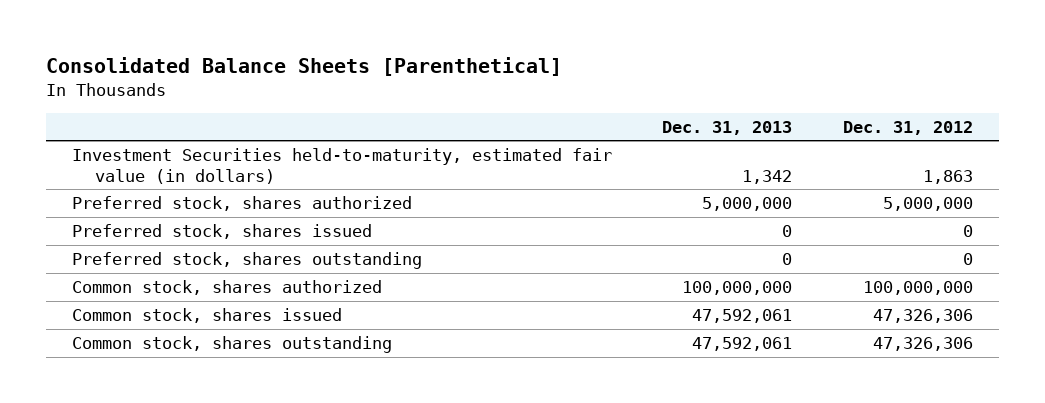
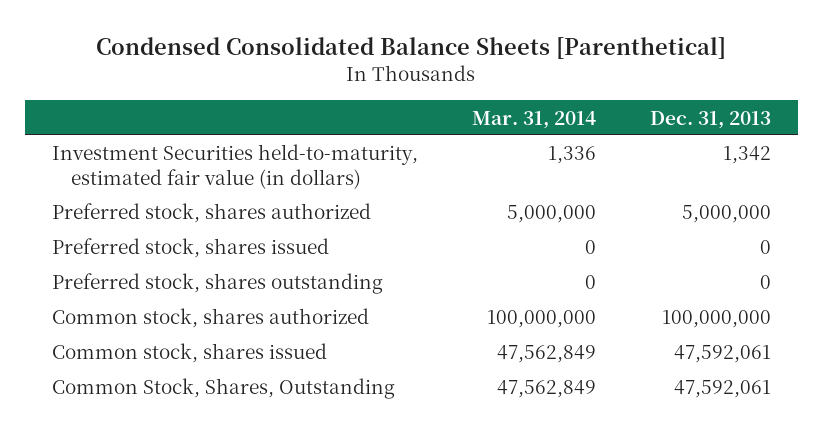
[46,56,563,76] Consolidated Balance Sheets [Parenthetical] -> [96,37,727,60] Condensed Consolidated Balance Sheets [Parenthetical]
[843,120,974,135] Dec. 31, 2012 -> none
none -> [471,110,596,129] Mar. 31, 2014
[71,336,392,354] Common stock, shares outstanding -> [52,378,396,400] Common Stock, Shares, Outstanding

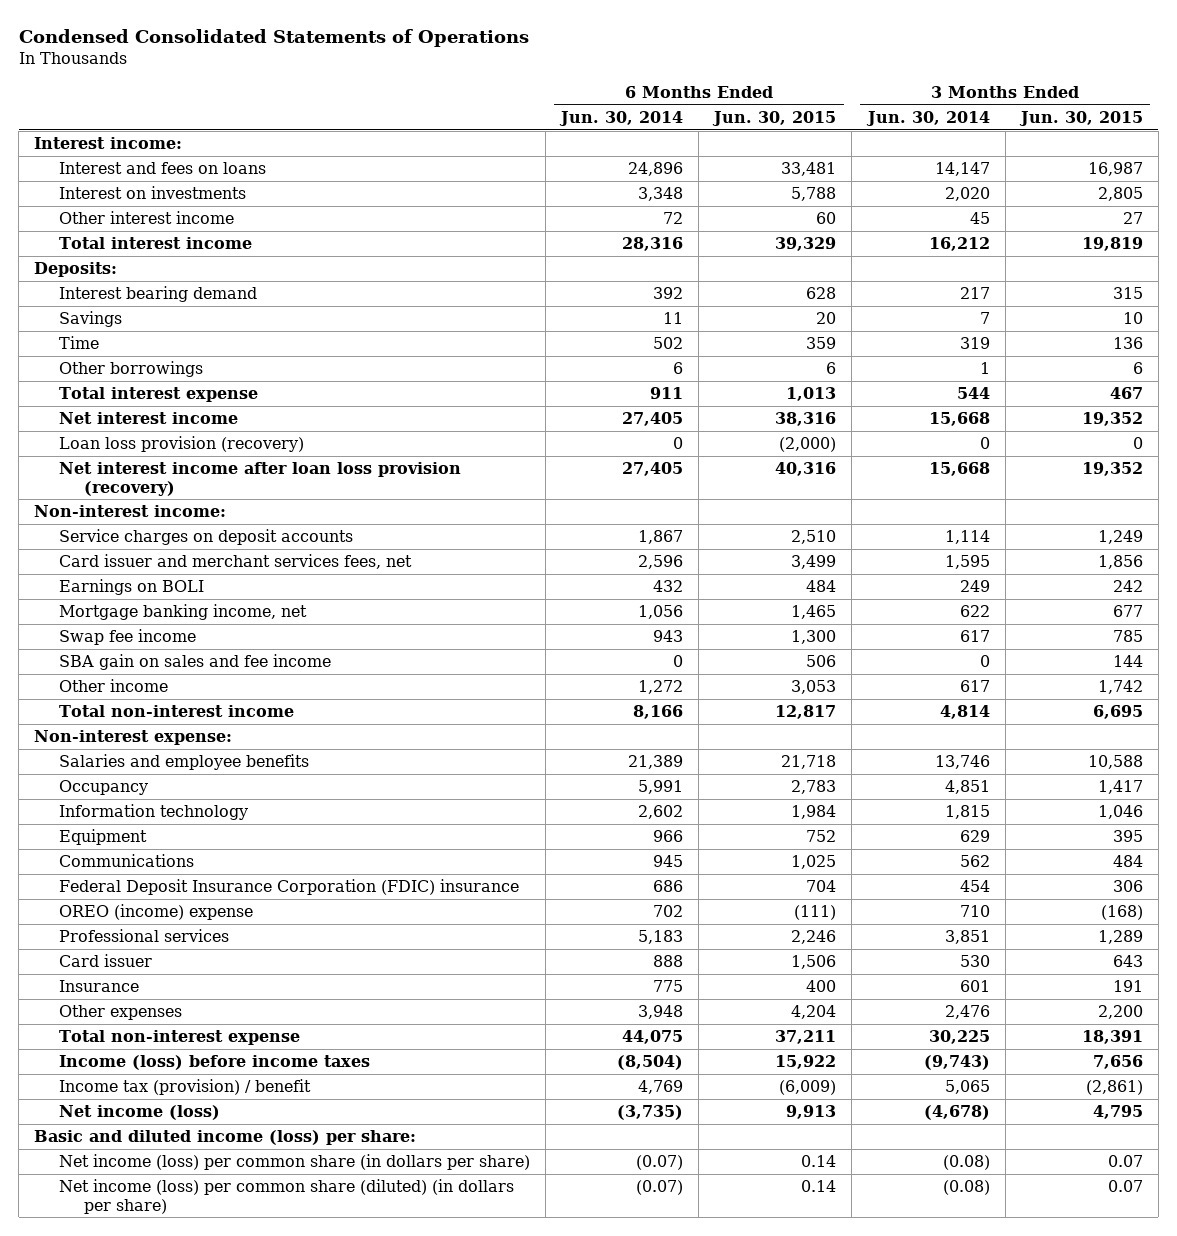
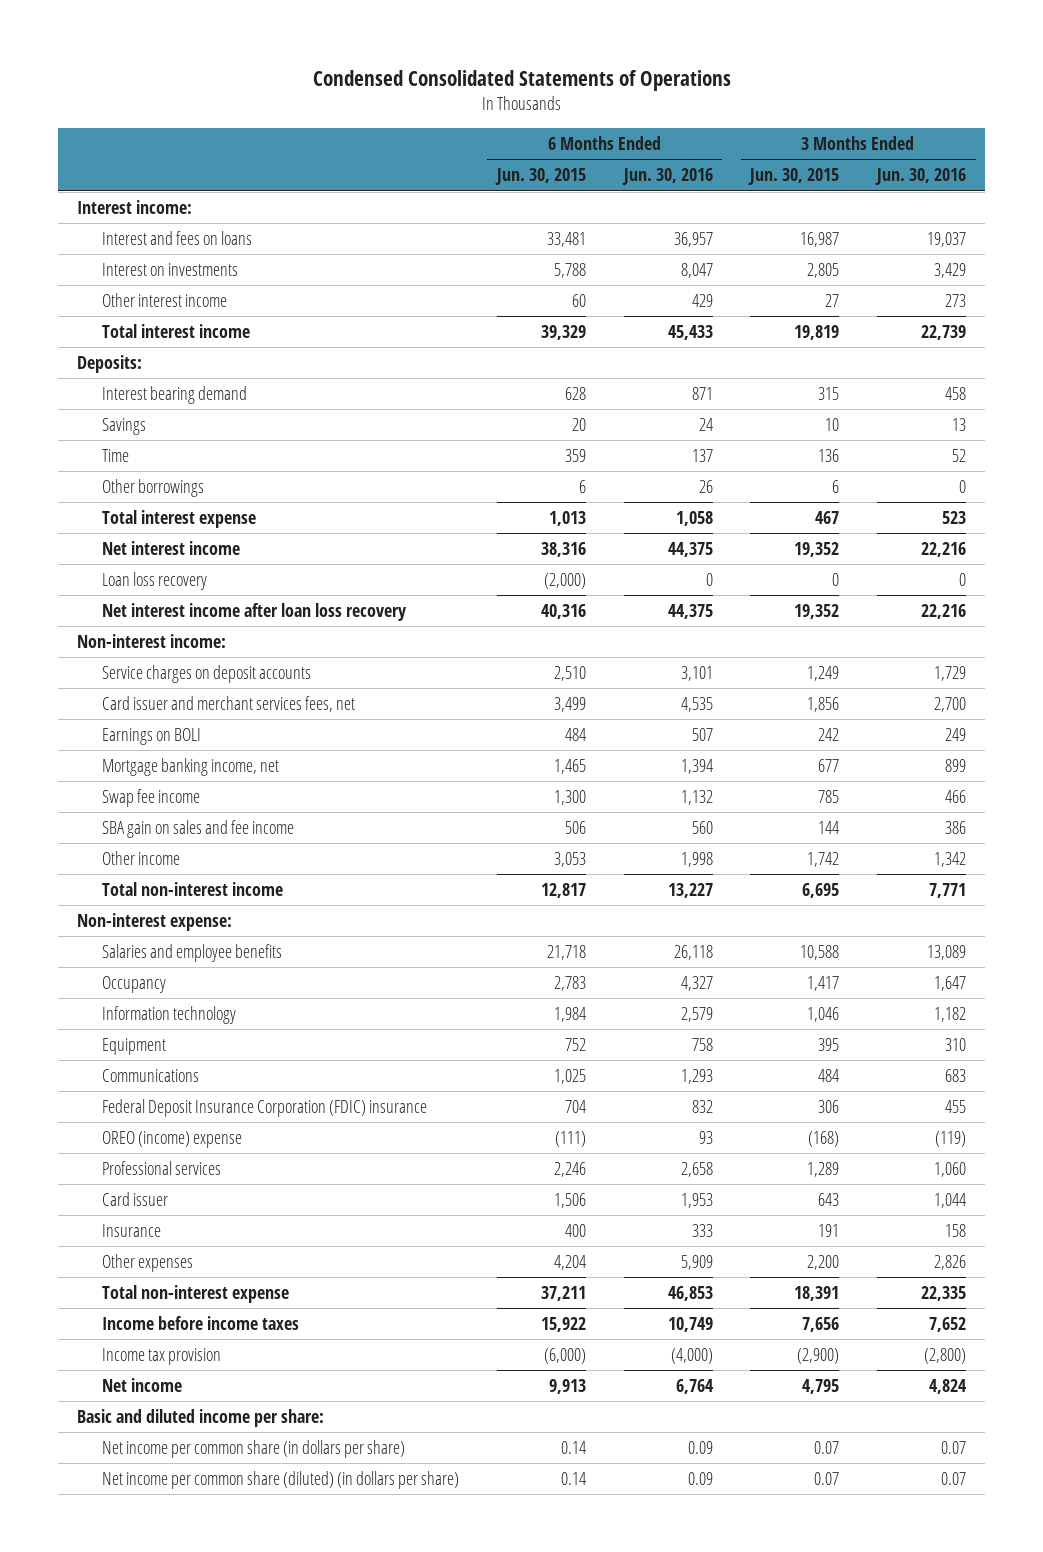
[559,110,684,126] Jun. 30, 2014 -> none
[865,110,990,126] Jun. 30, 2014 -> none
none -> [621,168,713,186] Jun. 30, 2016
none -> [875,168,967,186] Jun. 30, 2016
[59,436,305,453] Loan loss provision (recovery) -> [102,571,208,590] Loan loss recovery
[59,462,462,496] Net interest income after loan loss provision (recovery) -> [102,602,408,621] Net interest income after loan loss recovery
[59,1055,371,1071] Income (loss) before income taxes -> [102,1315,300,1330] Income before income taxes
[59,1079,312,1096] Income tax (provision) / benefit -> [102,1347,222,1365] Income tax provision
[779,1080,837,1096] (6,009) -> [543,1347,586,1364] (6,000)
[1085,1080,1143,1096] (2,861) -> [797,1347,840,1364] (2,900)
[59,1105,221,1121] Net income (loss) -> [102,1377,183,1392] Net income
[34,1130,417,1146] Basic and diluted income (loss) per share: -> [76,1408,324,1427] Basic and diluted income per share:
[59,1154,531,1171] Net income (loss) per common share (in dollars per share) -> [102,1439,406,1458] Net income per common share (in dollars per share)
[59,1179,515,1214] Net income (loss) per common share (diluted) (in dollars per share) -> [102,1470,460,1489] Net income per common share (diluted) (in dollars per share)

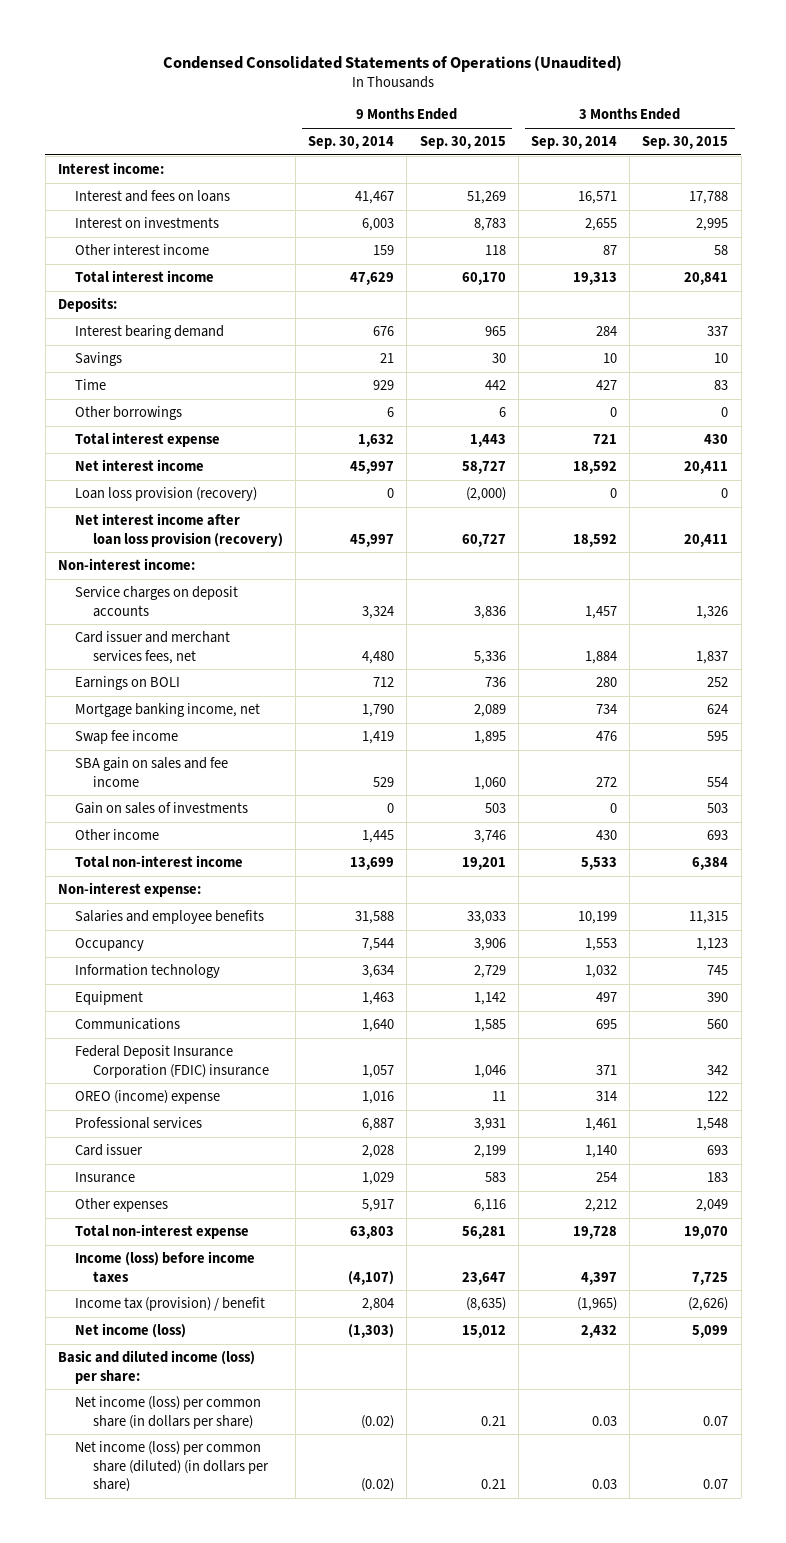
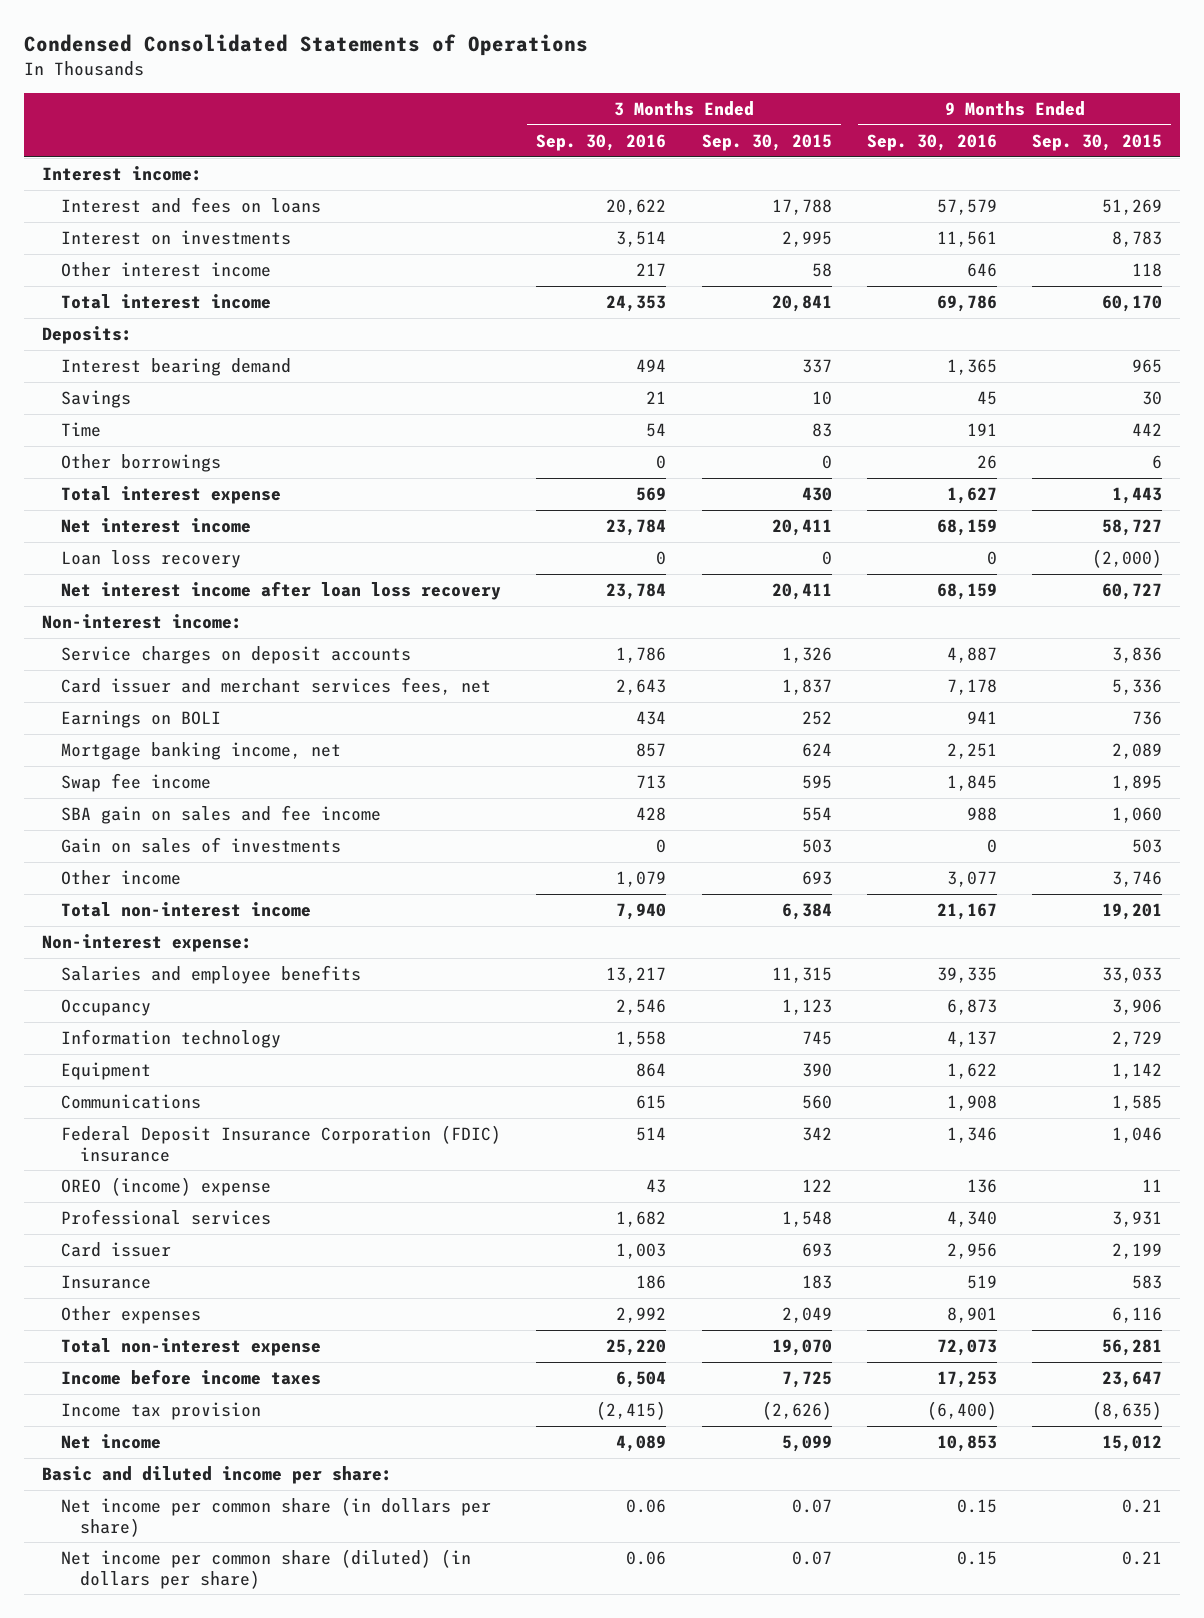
[163,54,623,72] Condensed Consolidated Statements of Operations (Unaudited) -> [23,34,588,57] Condensed Consolidated Statements of Operations
[308,136,395,150] Sep. 30, 2014 -> none
[531,136,618,150] Sep. 30, 2014 -> none
none -> [536,134,667,152] Sep. 30, 2016
none -> [867,134,998,152] Sep. 30, 2016
[75,487,258,502] Loan loss provision (recovery) -> [60,550,241,569] Loan loss recovery
[75,513,283,547] Net interest income after loan loss provision (recovery) -> [60,581,501,601] Net interest income after loan loss recovery
[75,1251,256,1283] Income (loss) before income taxes -> [60,1369,321,1386] Income before income taxes
[75,1297,266,1312] Income tax (provision) / benefit -> [60,1402,261,1421] Income tax provision
[75,1323,187,1339] Net income (loss) -> [60,1434,161,1450] Net income
[58,1350,256,1384] Basic and diluted income (loss) per share: -> [41,1466,392,1485] Basic and diluted income per share:
[75,1396,262,1429] Net income (loss) per common share (in dollars per share) -> [60,1497,491,1537] Net income per common share (in dollars per share)
[75,1441,269,1493] Net income (loss) per common share (diluted) (in dollars per share) -> [60,1549,471,1589] Net income per common share (diluted) (in dollars per share)

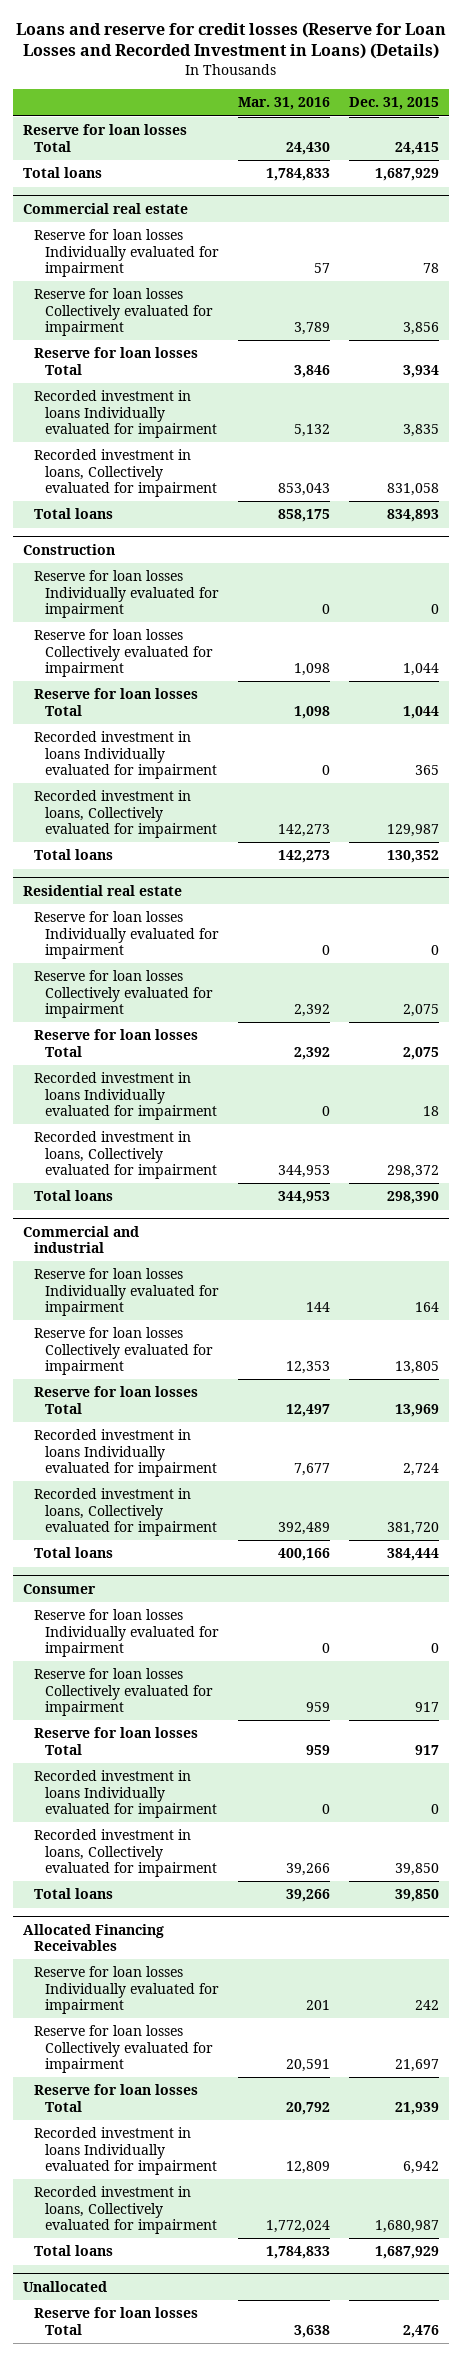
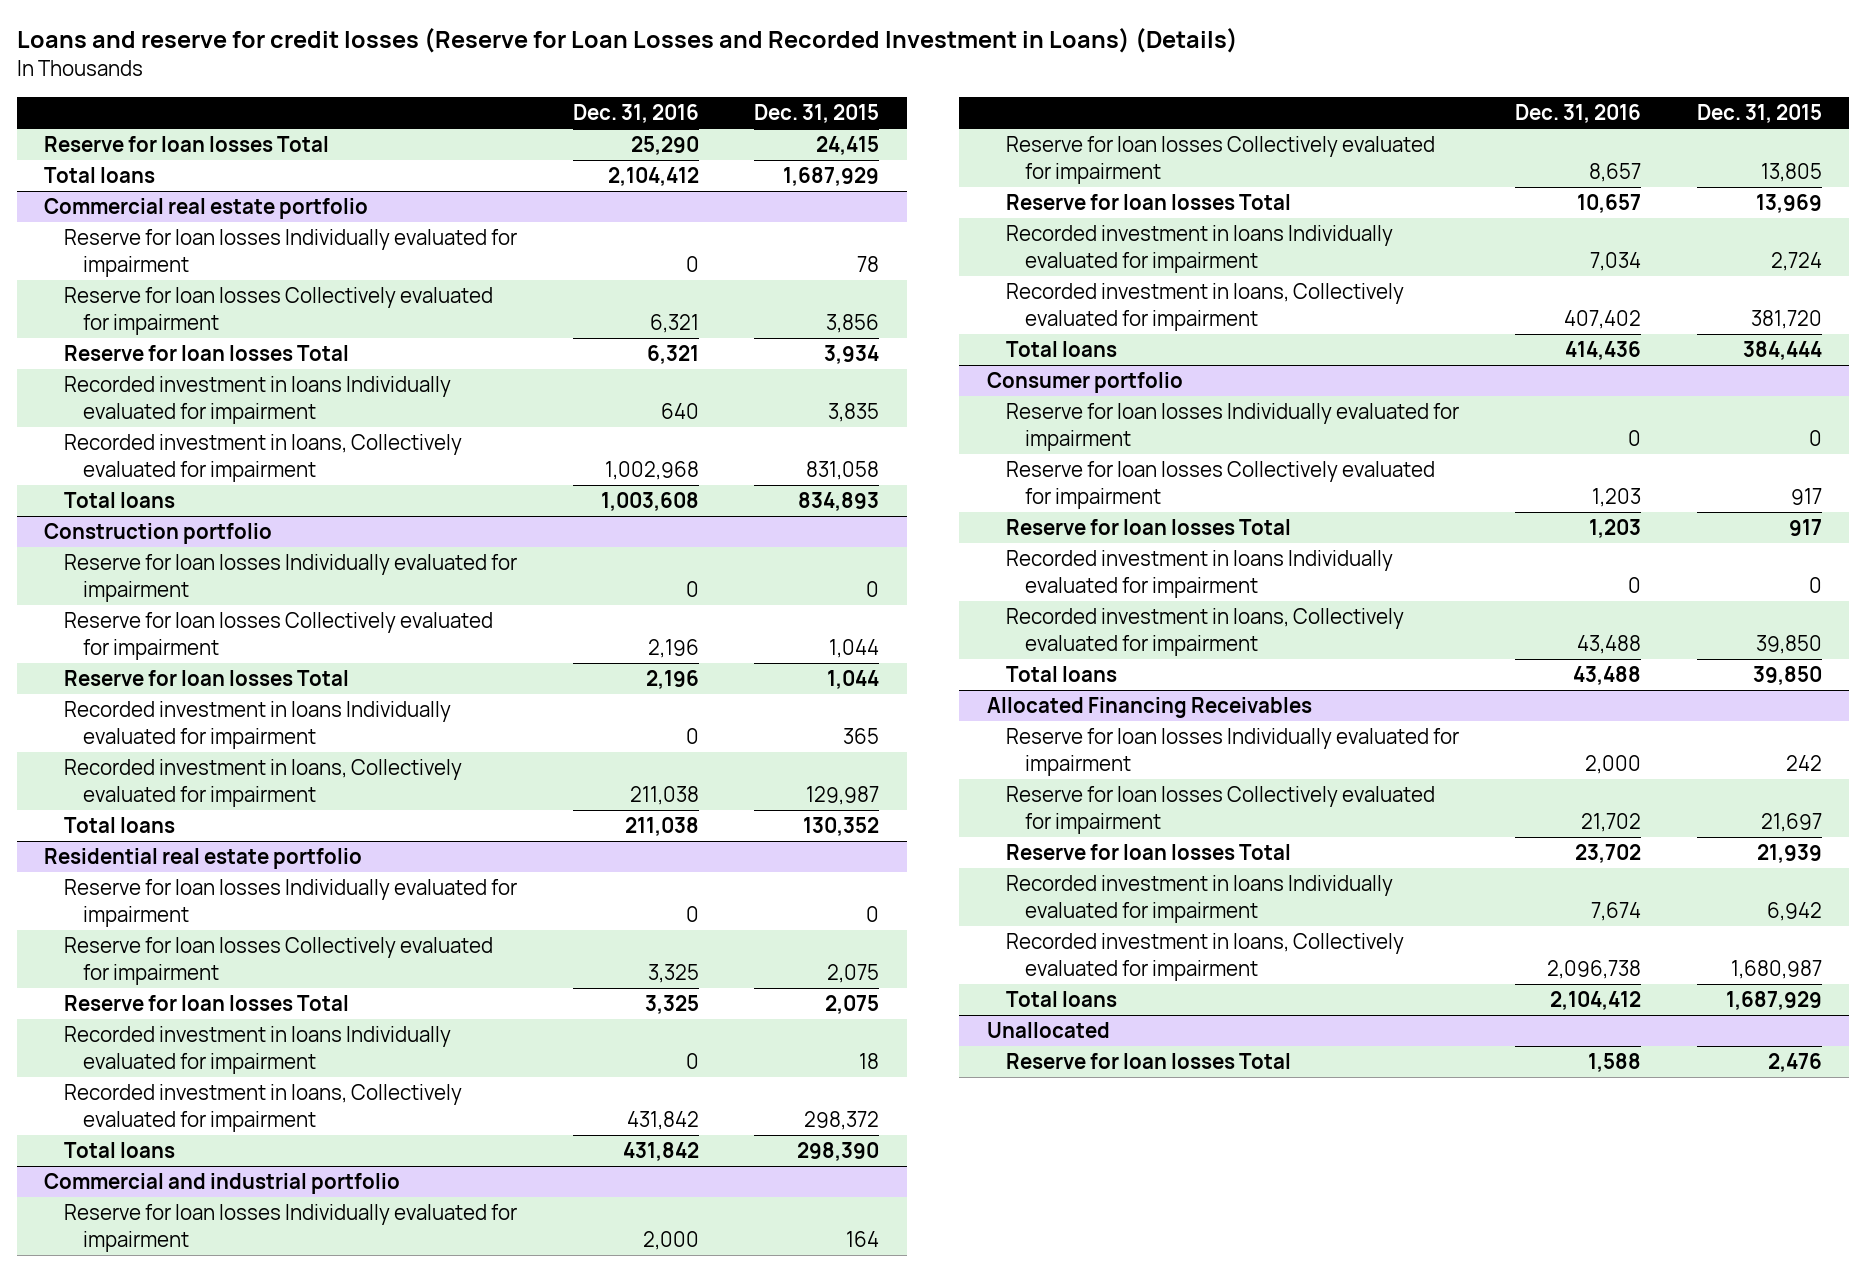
[237,97,330,111] Mar. 31, 2016 -> none
none -> [572,103,699,123] Dec. 31, 2016
[22,202,188,214] Commercial real estate -> [44,198,369,220] Commercial real estate portfolio
[22,543,115,555] Construction -> [44,523,273,545] Construction portfolio
[22,884,182,896] Residential real estate -> [44,848,363,870] Residential real estate portfolio
[22,1225,139,1253] Commercial and industrial -> [44,1173,401,1195] Commercial and industrial portfolio
[22,1583,96,1594] Consumer -> [986,372,1183,394] Consumer portfolio

